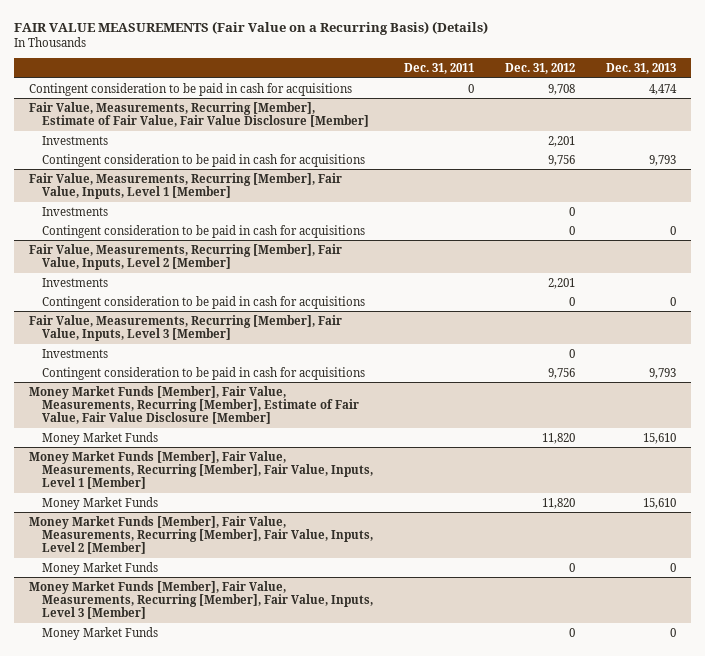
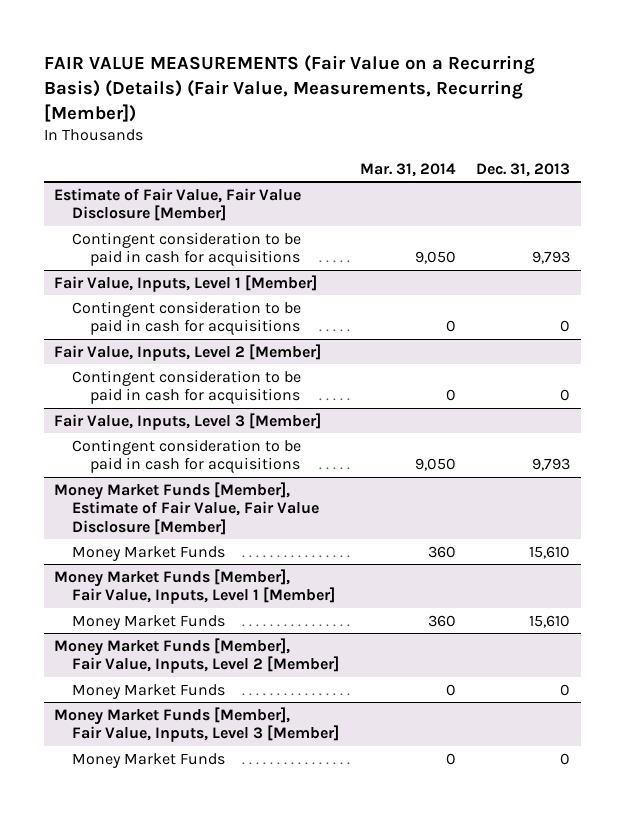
[13,20,488,35] FAIR VALUE MEASUREMENTS (Fair Value on a Recurring Basis) (Details) -> [44,54,536,122] FAIR VALUE MEASUREMENTS (Fair Value on a Recurring Basis) (Details) (Fair Value, Measurements, Recurring [Member])
[404,63,475,75] Dec. 31, 2011 -> none
[504,63,575,75] Dec. 31, 2012 -> none
none -> [359,162,456,177] Mar. 31, 2014
[29,82,353,96] Contingent consideration to be paid in cash for acquisitions -> none
[42,135,109,145] Investments -> none
[29,101,370,128] Fair Value, Measurements, Recurring [Member], Estimate of Fair Value, Fair Value Disclosure [Member] -> [54,187,302,222] Estimate of Fair Value, Fair Value Disclosure [Member]
[42,206,109,216] Investments -> none
[29,172,343,200] Fair Value, Measurements, Recurring [Member], Fair Value, Inputs, Level 1 [Member] -> [54,274,318,292] Fair Value, Inputs, Level 1 [Member]
[42,277,109,287] Investments -> none
[29,243,343,271] Fair Value, Measurements, Recurring [Member], Fair Value, Inputs, Level 2 [Member] -> [54,343,322,361] Fair Value, Inputs, Level 2 [Member]
[42,348,109,358] Investments -> none
[29,314,343,342] Fair Value, Measurements, Recurring [Member], Fair Value, Inputs, Level 3 [Member] -> [54,412,322,430] Fair Value, Inputs, Level 3 [Member]
[29,385,360,425] Money Market Funds [Member], Fair Value, Measurements, Recurring [Member], Estimate of Fair Value, Fair Value Disclosure [Member] -> [54,481,320,535] Money Market Funds [Member], Estimate of Fair Value, Fair Value Disclosure [Member]
[29,450,374,490] Money Market Funds [Member], Fair Value, Measurements, Recurring [Member], Fair Value, Inputs, Level 1 [Member] -> [54,568,336,605] Money Market Funds [Member], Fair Value, Inputs, Level 1 [Member]
[29,515,374,555] Money Market Funds [Member], Fair Value, Measurements, Recurring [Member], Fair Value, Inputs, Level 2 [Member] -> [54,637,340,674] Money Market Funds [Member], Fair Value, Inputs, Level 2 [Member]
[29,580,374,620] Money Market Funds [Member], Fair Value, Measurements, Recurring [Member], Fair Value, Inputs, Level 3 [Member] -> [54,706,340,743] Money Market Funds [Member], Fair Value, Inputs, Level 3 [Member]

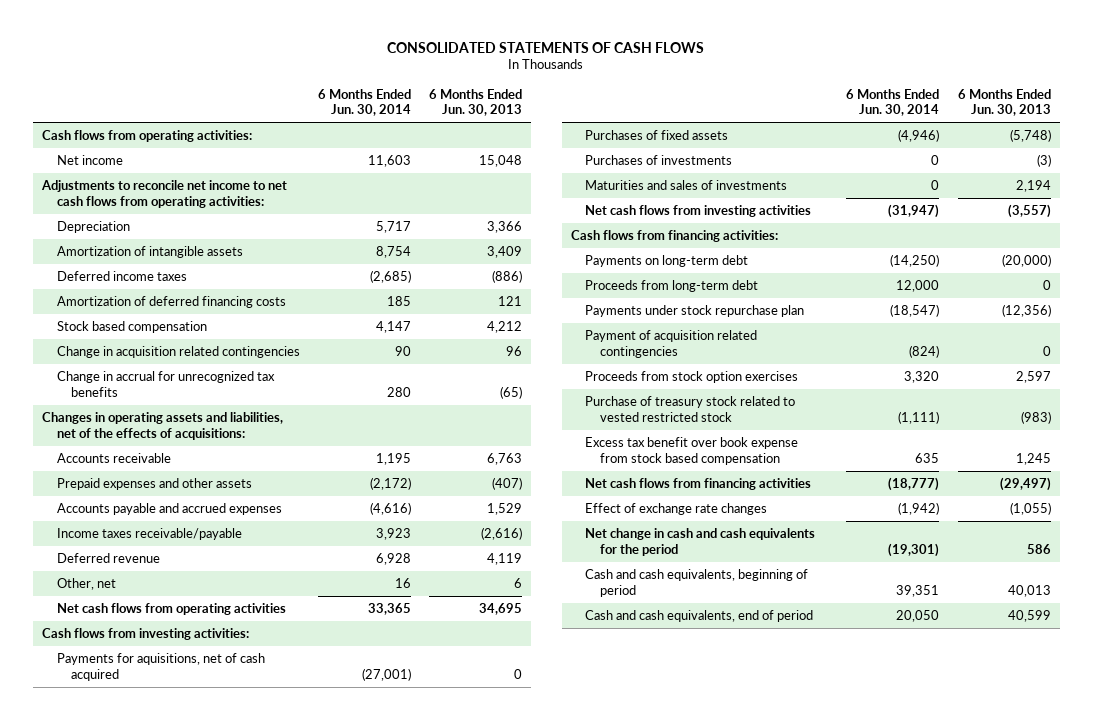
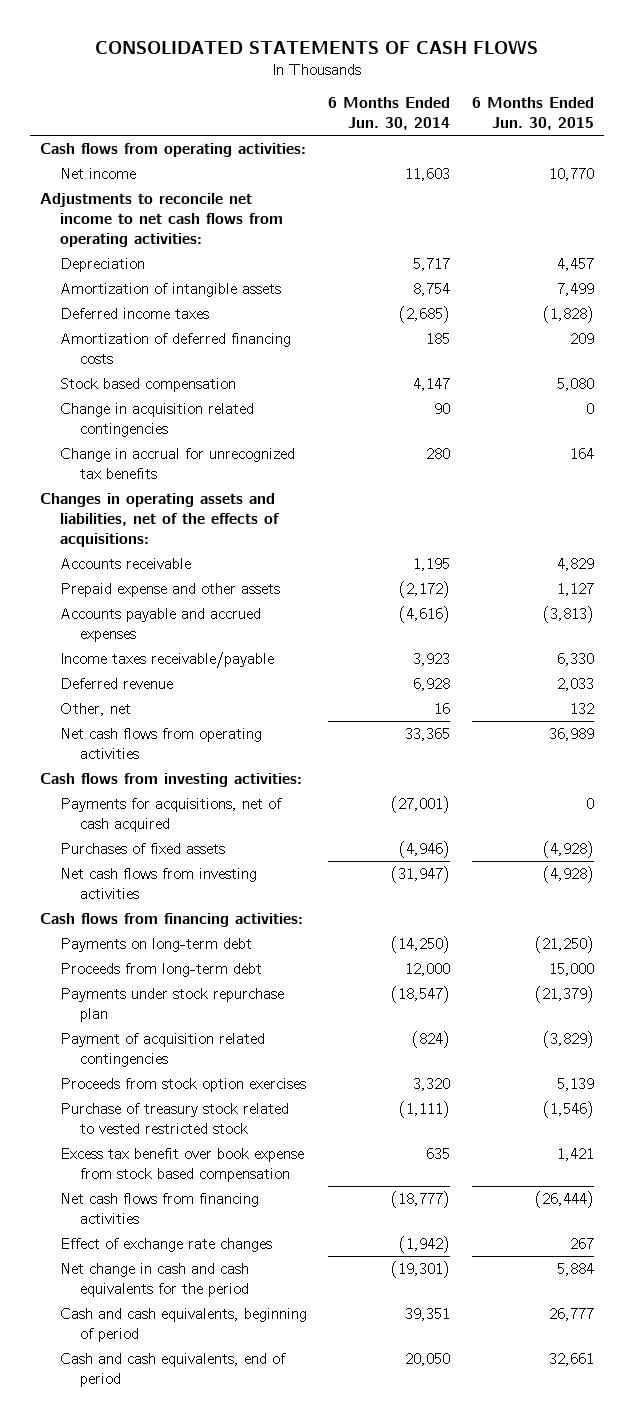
[428,88,522,117] 6 Months Ended Jun. 30, 2013 -> none
none -> [471,97,594,131] 6 Months Ended Jun. 30, 2015
[56,477,252,490] Prepaid expenses and other assets -> [60,582,281,597] Prepaid expense and other assets
[56,652,265,681] Payments for aquisitions, net of cash acquired -> [60,797,283,832] Payments for acquisitions, net of cash acquired
[585,154,733,165] Purchases of investments -> none
[585,179,788,190] Maturities and sales of investments -> none

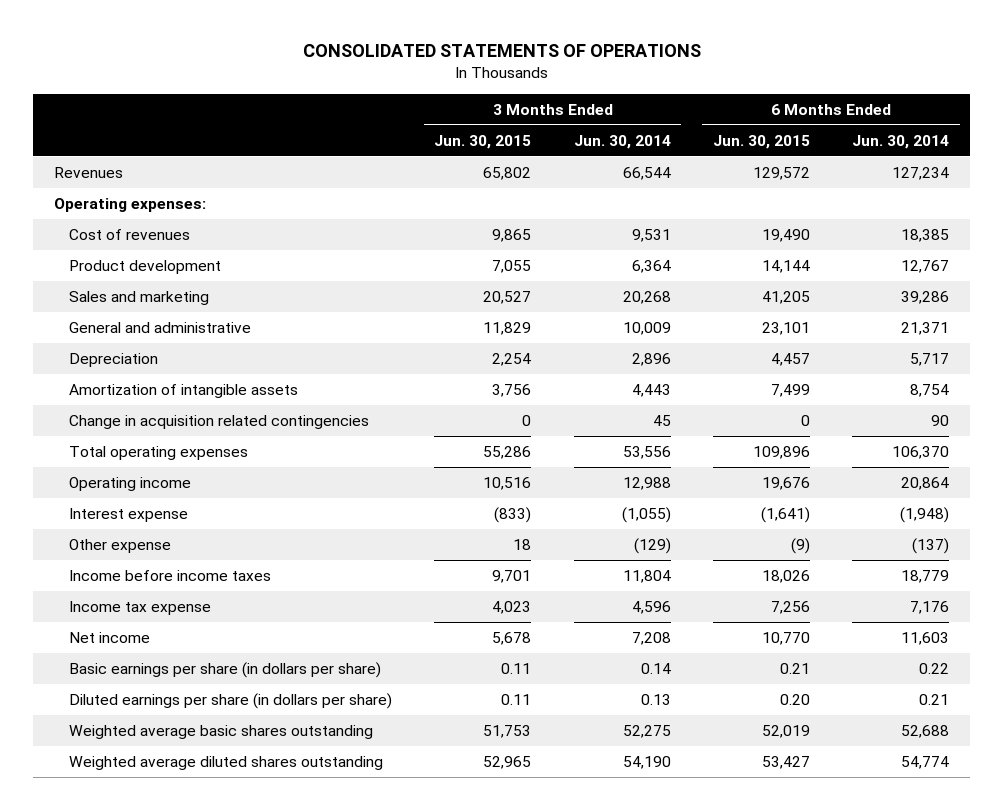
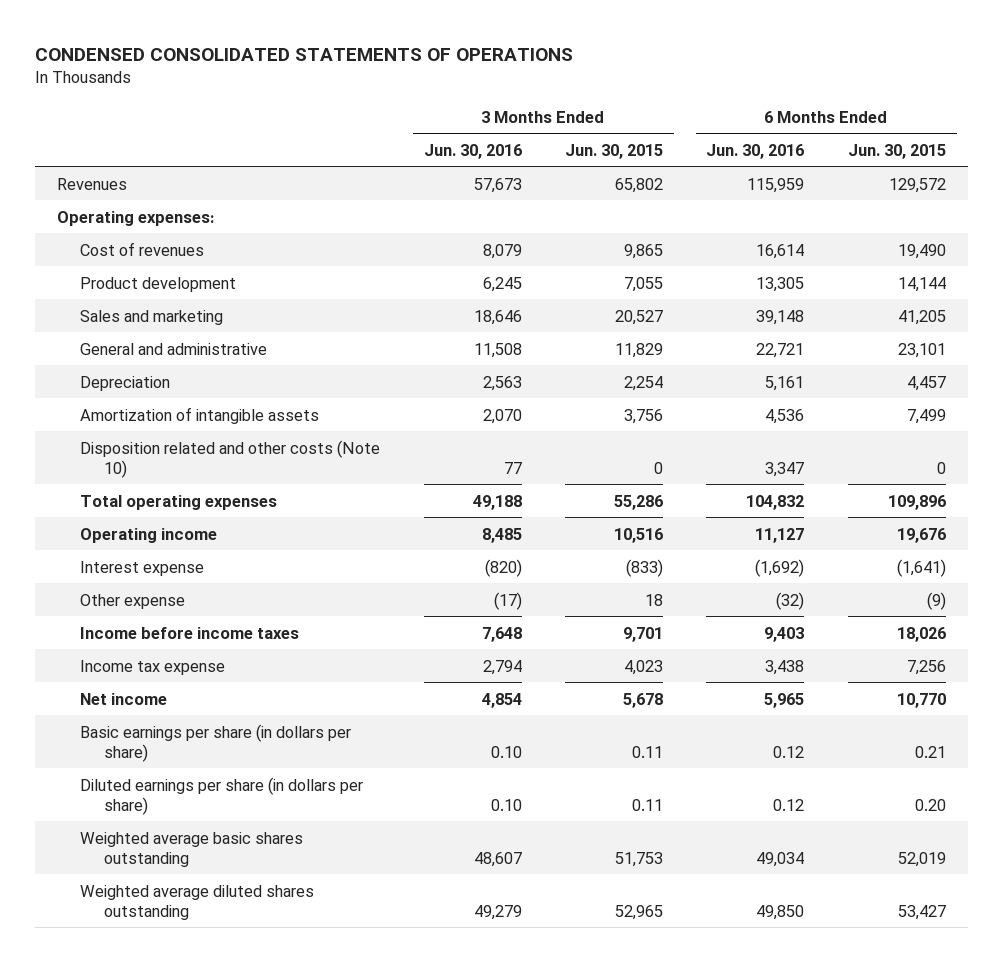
[302,44,701,58] CONSOLIDATED STATEMENTS OF OPERATIONS -> [34,47,573,61] CONDENSED CONSOLIDATED STATEMENTS OF OPERATIONS
[573,134,671,149] Jun. 30, 2014 -> none
[852,134,950,149] Jun. 30, 2014 -> none
none -> [423,143,522,159] Jun. 30, 2016
none -> [706,143,805,159] Jun. 30, 2016
[69,414,370,429] Change in acquisition related contingencies -> none
none -> [80,439,381,478] Disposition related and other costs (Note 10)

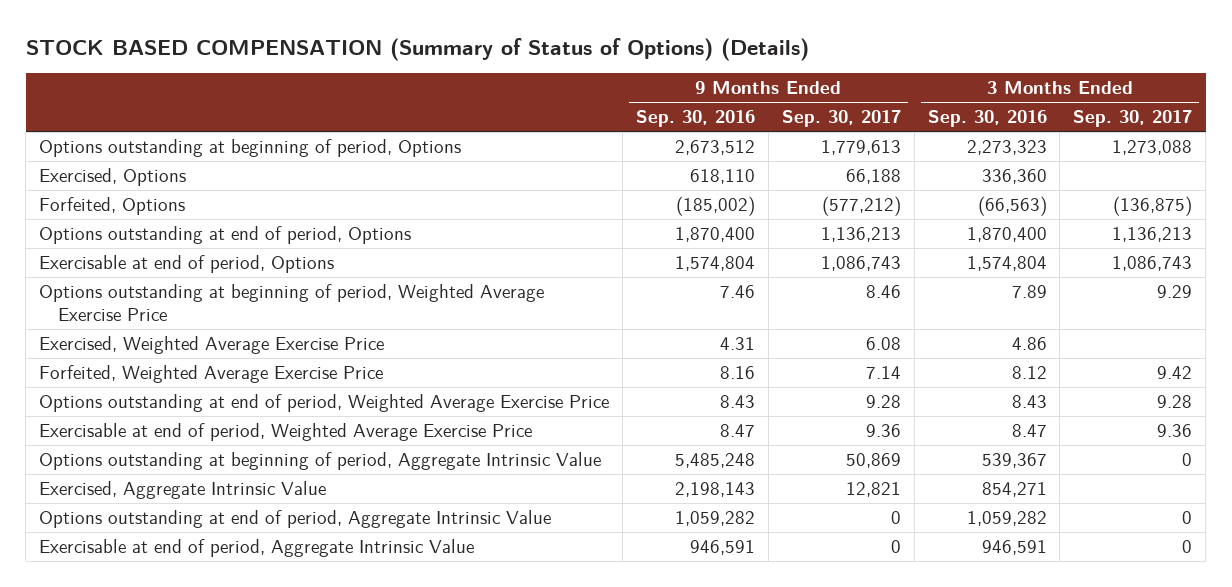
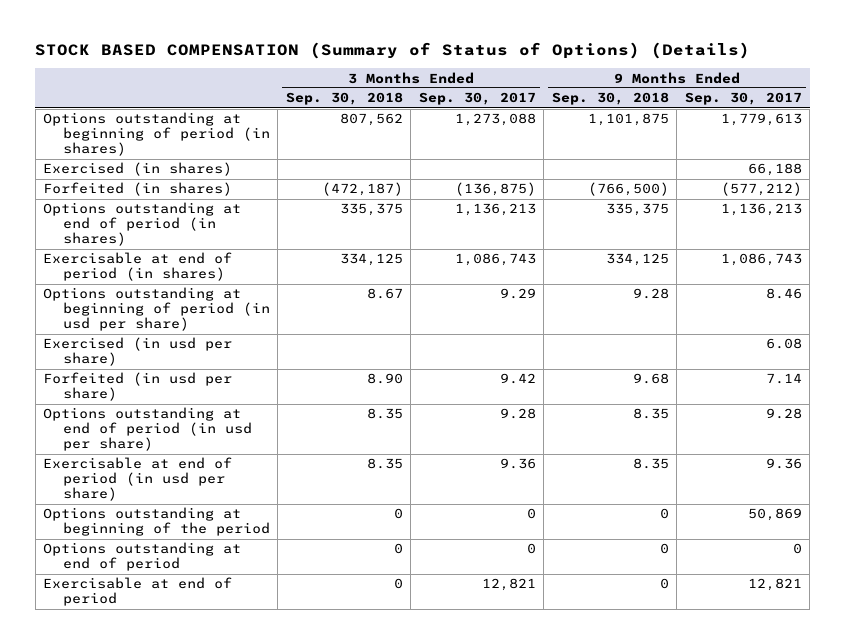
[636,110,756,128] Sep. 30, 2016 -> none
[927,110,1047,128] Sep. 30, 2016 -> none
none -> [285,92,403,106] Sep. 30, 2018
none -> [551,92,669,106] Sep. 30, 2018
[39,481,327,500] Exercised, Aggregate Intrinsic Value -> none
[39,139,462,158] Options outstanding at beginning of period, Options -> [43,112,270,157] Options outstanding at beginning of period (in shares)
[39,168,187,187] Exercised, Options -> [43,162,233,177] Exercised (in shares)
[39,197,186,216] Forfeited, Options -> [43,182,233,197] Forfeited (in shares)
[39,226,412,245] Options outstanding at end of period, Options -> [43,202,242,247] Options outstanding at end of period (in shares)
[39,255,335,274] Exercisable at end of period, Options -> [43,252,233,282] Exercisable at end of period (in shares)
[39,284,545,322] Options outstanding at beginning of period, Weighted Average Exercise Price -> [43,287,270,332] Options outstanding at beginning of period (in usd per share)
[39,336,385,355] Exercised, Weighted Average Exercise Price -> [43,337,233,367] Exercised (in usd per share)
[39,365,384,384] Forfeited, Weighted Average Exercise Price -> [43,372,233,402] Forfeited (in usd per share)
[39,394,610,413] Options outstanding at end of period, Weighted Average Exercise Price -> [43,407,252,452] Options outstanding at end of period (in usd per share)
[39,423,533,442] Exercisable at end of period, Weighted Average Exercise Price -> [43,457,233,502] Exercisable at end of period (in usd per share)
[39,452,602,471] Options outstanding at beginning of period, Aggregate Intrinsic Value -> [43,507,270,537] Options outstanding at beginning of the period
[39,510,552,529] Options outstanding at end of period, Aggregate Intrinsic Value -> [43,542,242,572] Options outstanding at end of period
[39,539,475,558] Exercisable at end of period, Aggregate Intrinsic Value -> [43,577,233,607] Exercisable at end of period
[890,540,901,554] 0 -> [747,578,802,592] 12,821
[1182,540,1193,554] 0 -> [481,578,536,592] 12,821

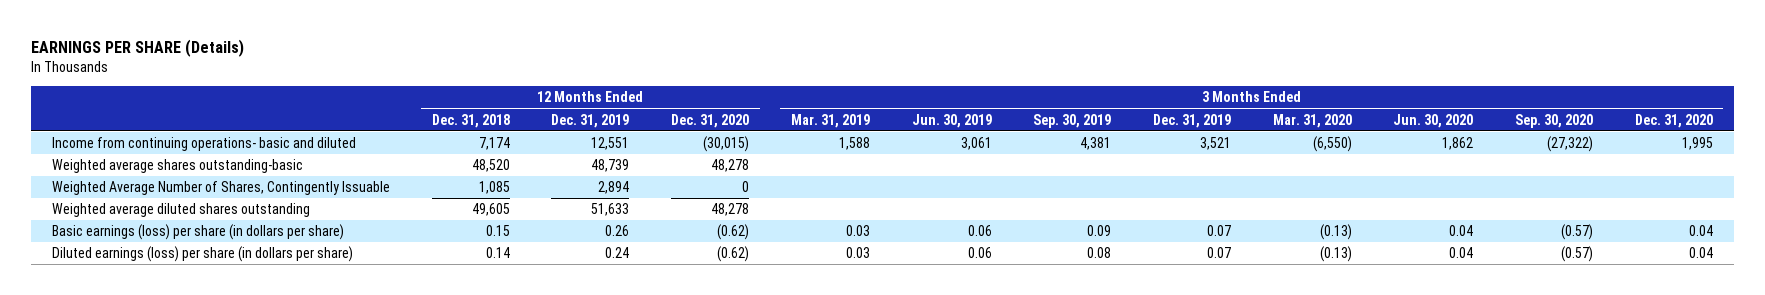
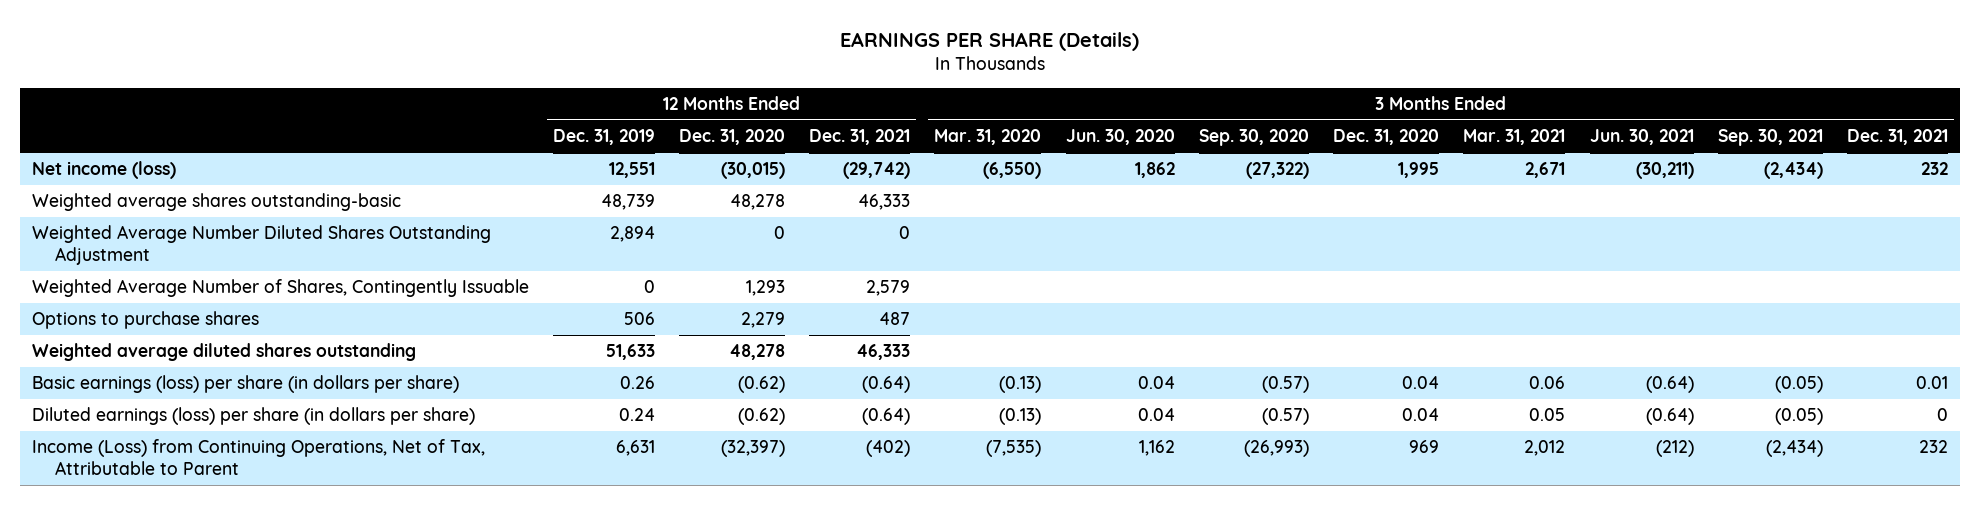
[431,113,510,128] Dec. 31, 2018 -> none
[790,113,870,128] Mar. 31, 2019 -> none
[911,113,992,128] Jun. 30, 2019 -> none
[1033,113,1112,128] Sep. 30, 2019 -> none
[1153,113,1232,128] Dec. 31, 2019 -> none
none -> [809,129,911,146] Dec. 31, 2021
none -> [1463,129,1566,146] Mar. 31, 2021
none -> [1589,129,1694,146] Jun. 30, 2021
none -> [1717,129,1823,147] Sep. 30, 2021
none -> [1846,129,1948,146] Dec. 31, 2021
[52,137,357,152] Income from continuing operations- basic and diluted -> [31,161,176,180] Net income (loss)
none -> [31,225,491,265] Weighted Average Number Diluted Shares Outstanding Adjustment
[598,181,630,195] 2,894 -> [643,280,655,294] 0
[742,181,750,193] 0 -> [746,280,786,297] 1,293
none -> [31,311,259,330] Options to purchase shares
none -> [31,439,485,475] Income (Loss) from Continuing Operations, Net of Tax, Attributable to Parent

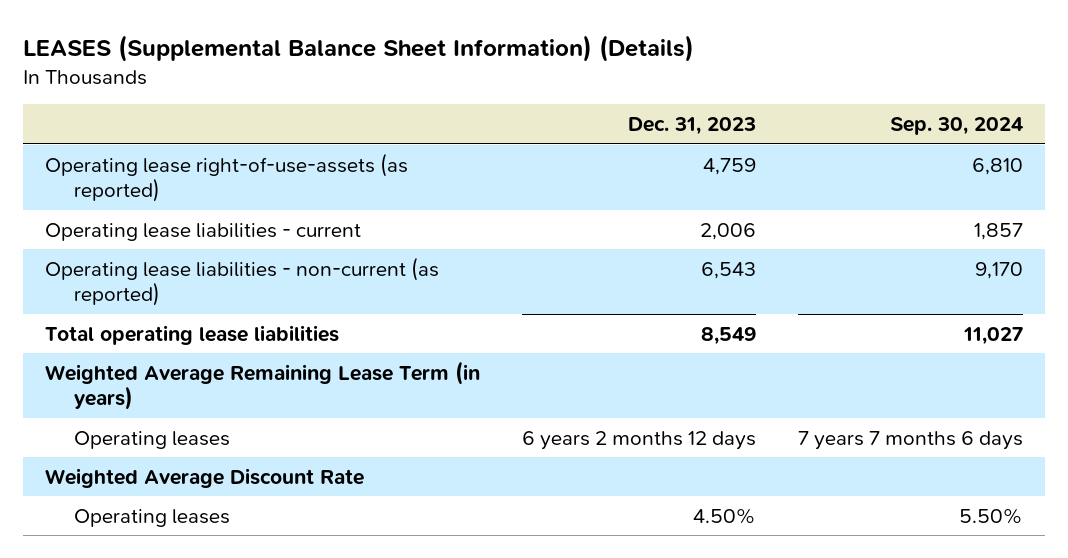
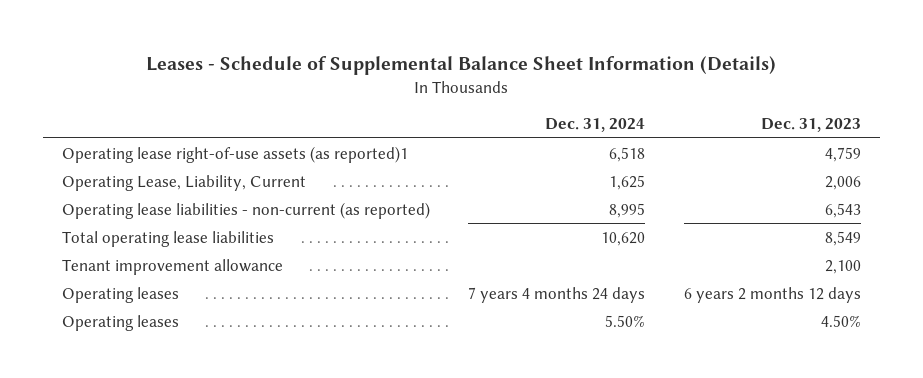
[23,34,695,62] LEASES (Supplemental Balance Sheet Information) (Details) -> [146,55,777,75] Leases - Schedule of Supplemental Balance Sheet Information (Details)
[890,117,1024,136] Sep. 30, 2024 -> none
none -> [545,118,646,133] Dec. 31, 2024
[44,152,408,202] Operating lease right-of-use-assets (as reported) -> [62,145,409,163] Operating lease right-of-use assets (as reported)1
[44,222,361,241] Operating lease liabilities - current -> [62,174,307,191] Operating Lease, Liability, Current
[44,360,480,410] Weighted Average Remaining Lease Term (in years) -> none
none -> [62,258,284,275] Tenant improvement allowance
[44,467,364,488] Weighted Average Discount Rate -> none

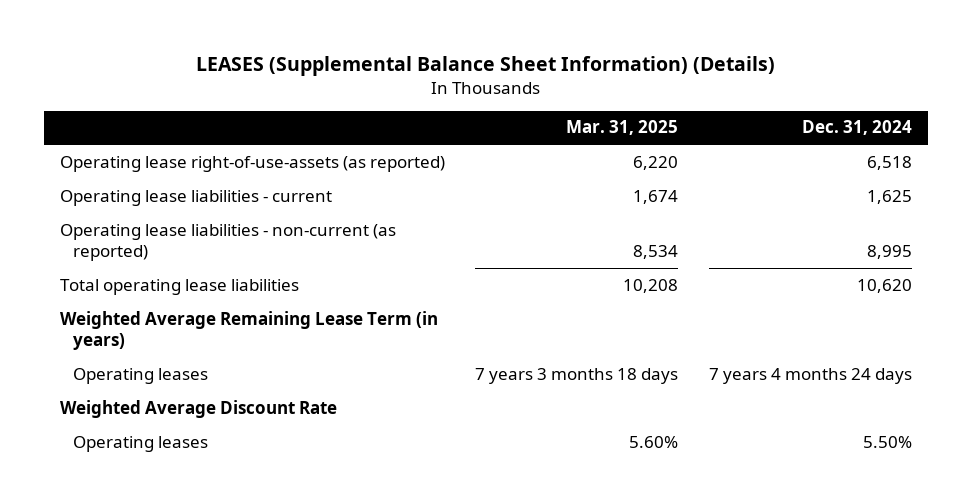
[146,55,777,75] Leases - Schedule of Supplemental Balance Sheet Information (Details) -> [195,55,775,76] LEASES (Supplemental Balance Sheet Information) (Details)
[760,118,861,133] Dec. 31, 2023 -> none
none -> [566,120,679,136] Mar. 31, 2025
[62,145,409,163] Operating lease right-of-use assets (as reported)1 -> [59,155,445,172] Operating lease right-of-use-assets (as reported)
[62,174,307,191] Operating Lease, Liability, Current -> [59,189,332,206] Operating lease liabilities - current
[62,258,284,275] Tenant improvement allowance -> none
none -> [59,310,438,351] Weighted Average Remaining Lease Term (in years)
none -> [59,399,337,418] Weighted Average Discount Rate

